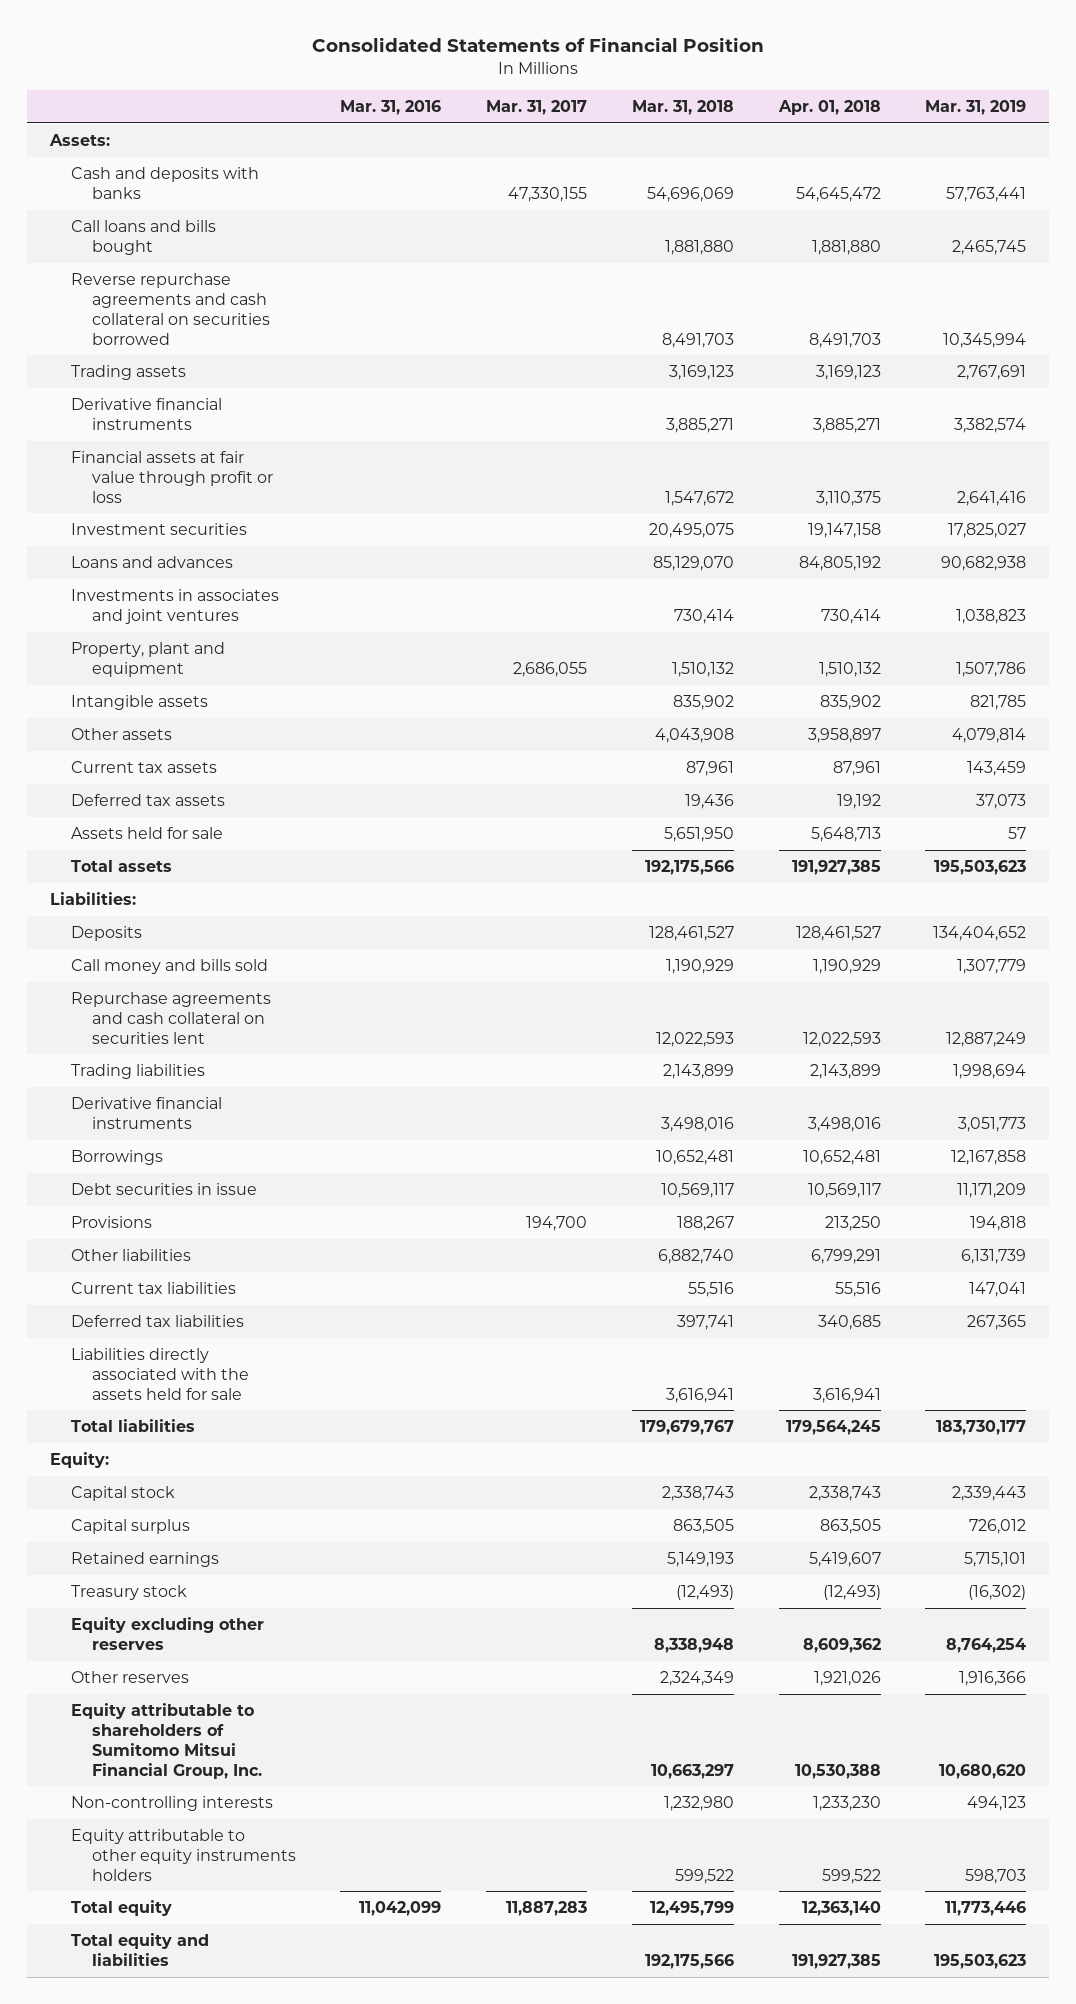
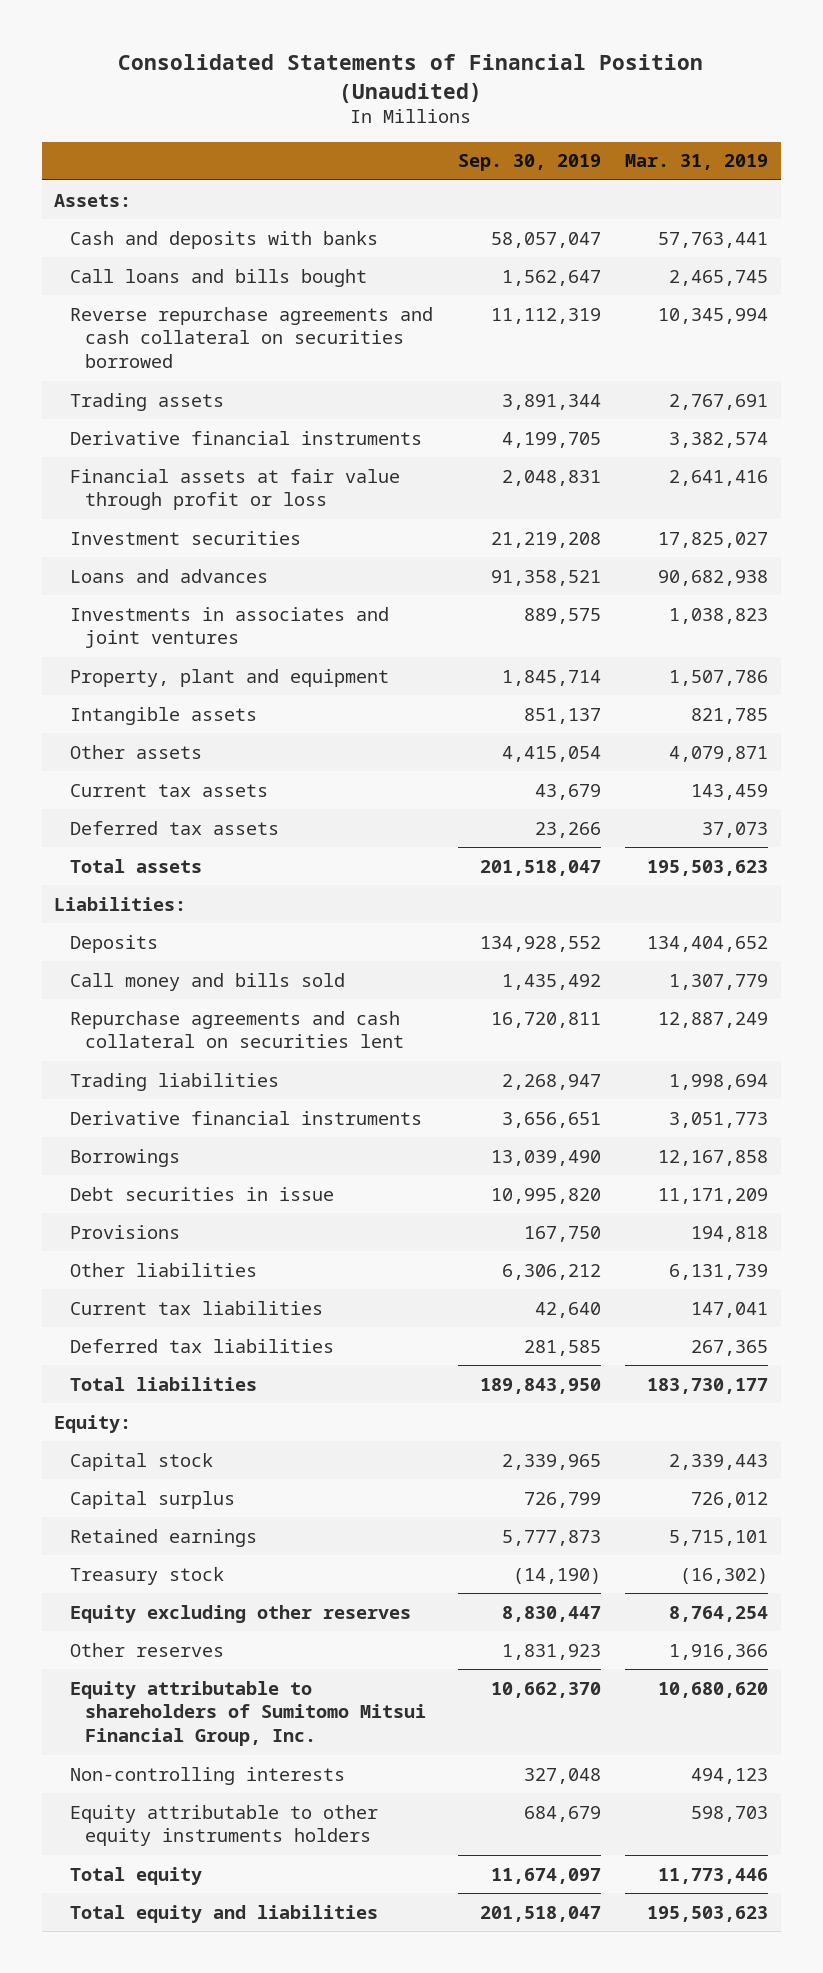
[312,37,765,53] Consolidated Statements of Financial Position -> [118,54,704,103] Consolidated Statements of Financial Position (Unaudited)
[340,100,442,116] Mar. 31, 2016 -> none
[486,100,588,116] Mar. 31, 2017 -> none
[631,100,734,116] Mar. 31, 2018 -> none
[777,100,881,116] Apr. 01, 2018 -> none
none -> [457,154,601,172] Sep. 30, 2019
[952,727,1027,743] 4,079,814 -> [669,745,769,762] 4,079,871
[70,826,223,839] Assets held for sale -> none
[70,1347,249,1400] Liabilities directly associated with the assets held for sale -> none

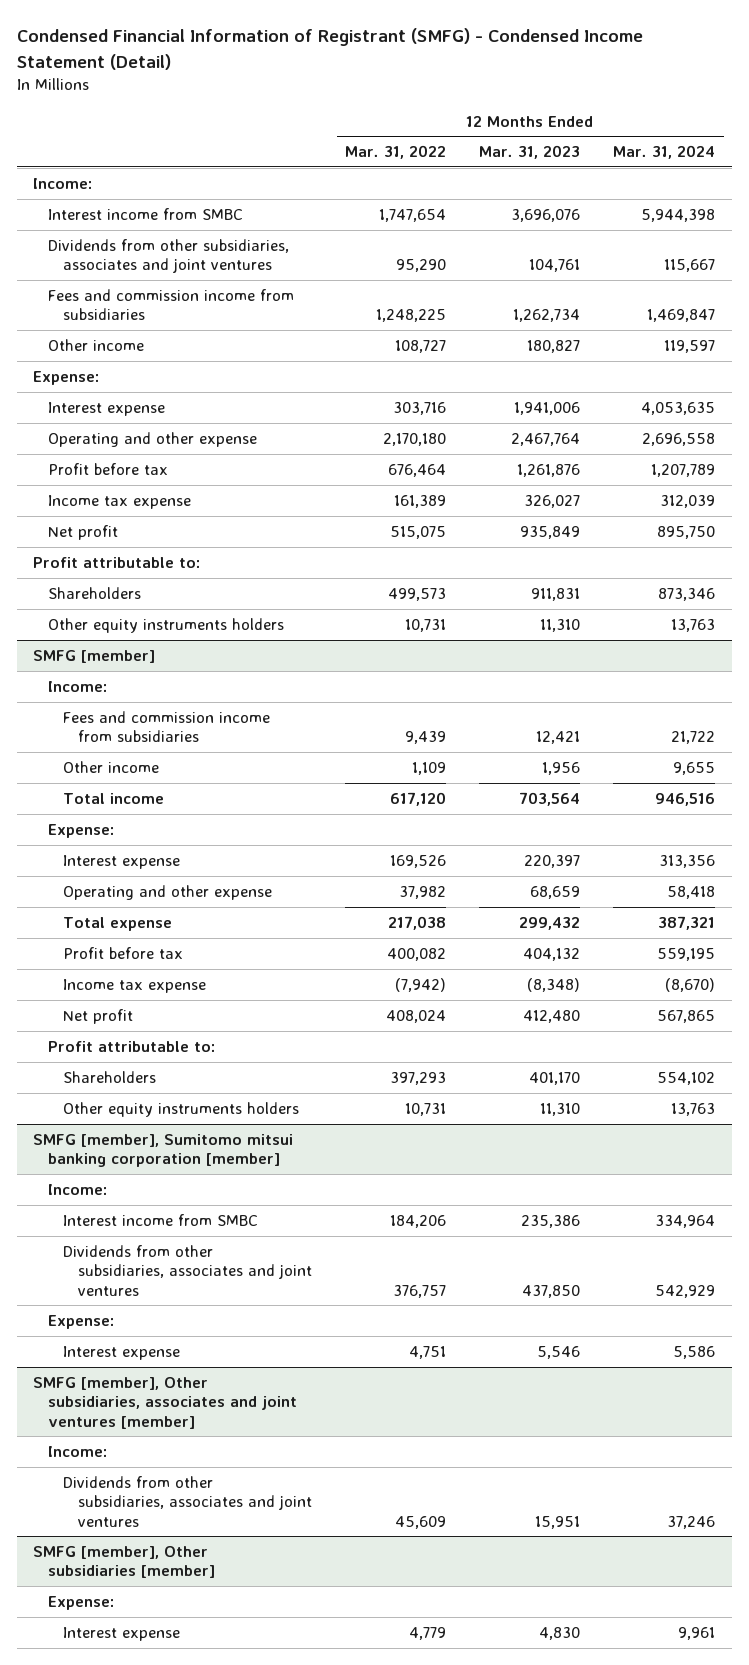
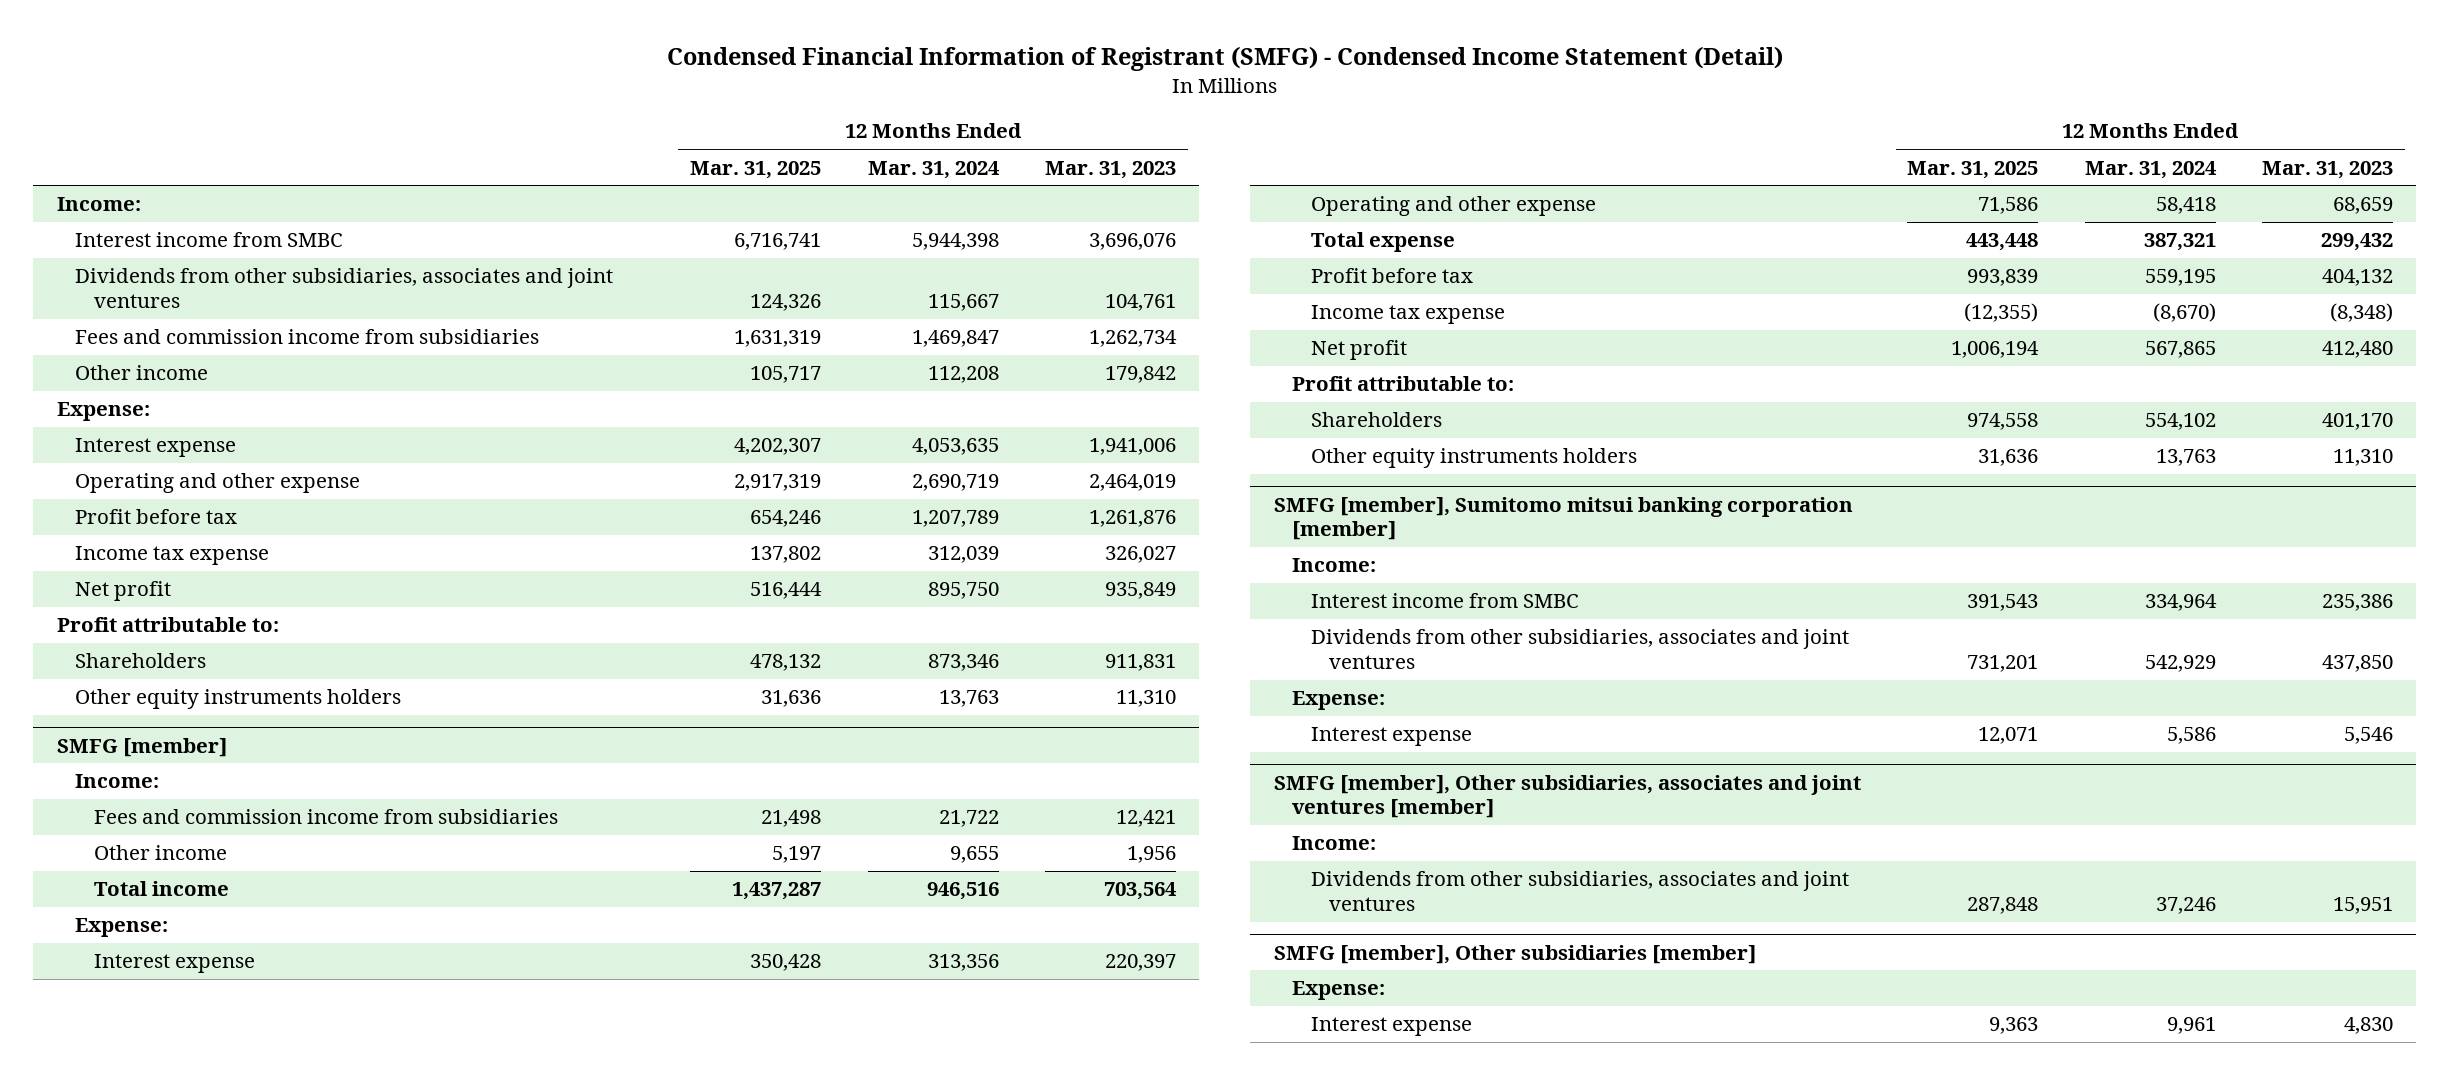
[345,145,447,160] Mar. 31, 2022 -> none
none -> [690,160,822,179] Mar. 31, 2025
[527,339,581,353] 180,827 -> [1105,366,1177,384] 179,842
[664,339,716,353] 119,597 -> [927,366,999,384] 112,208
[511,432,581,446] 2,467,764 -> [1089,474,1177,492] 2,464,019
[642,432,716,446] 2,696,558 -> [911,474,999,492] 2,690,719

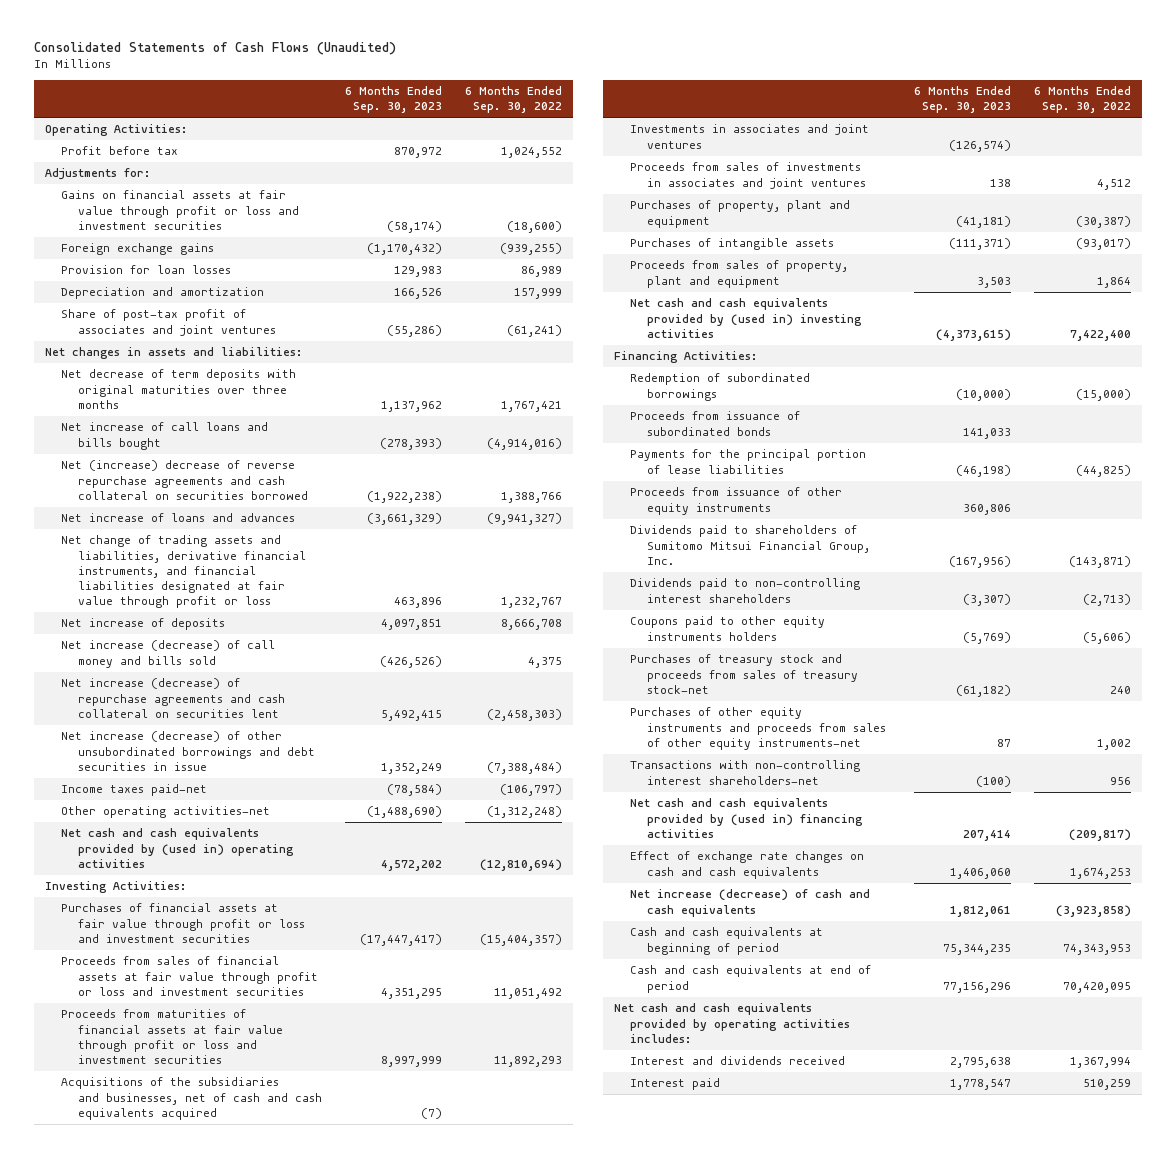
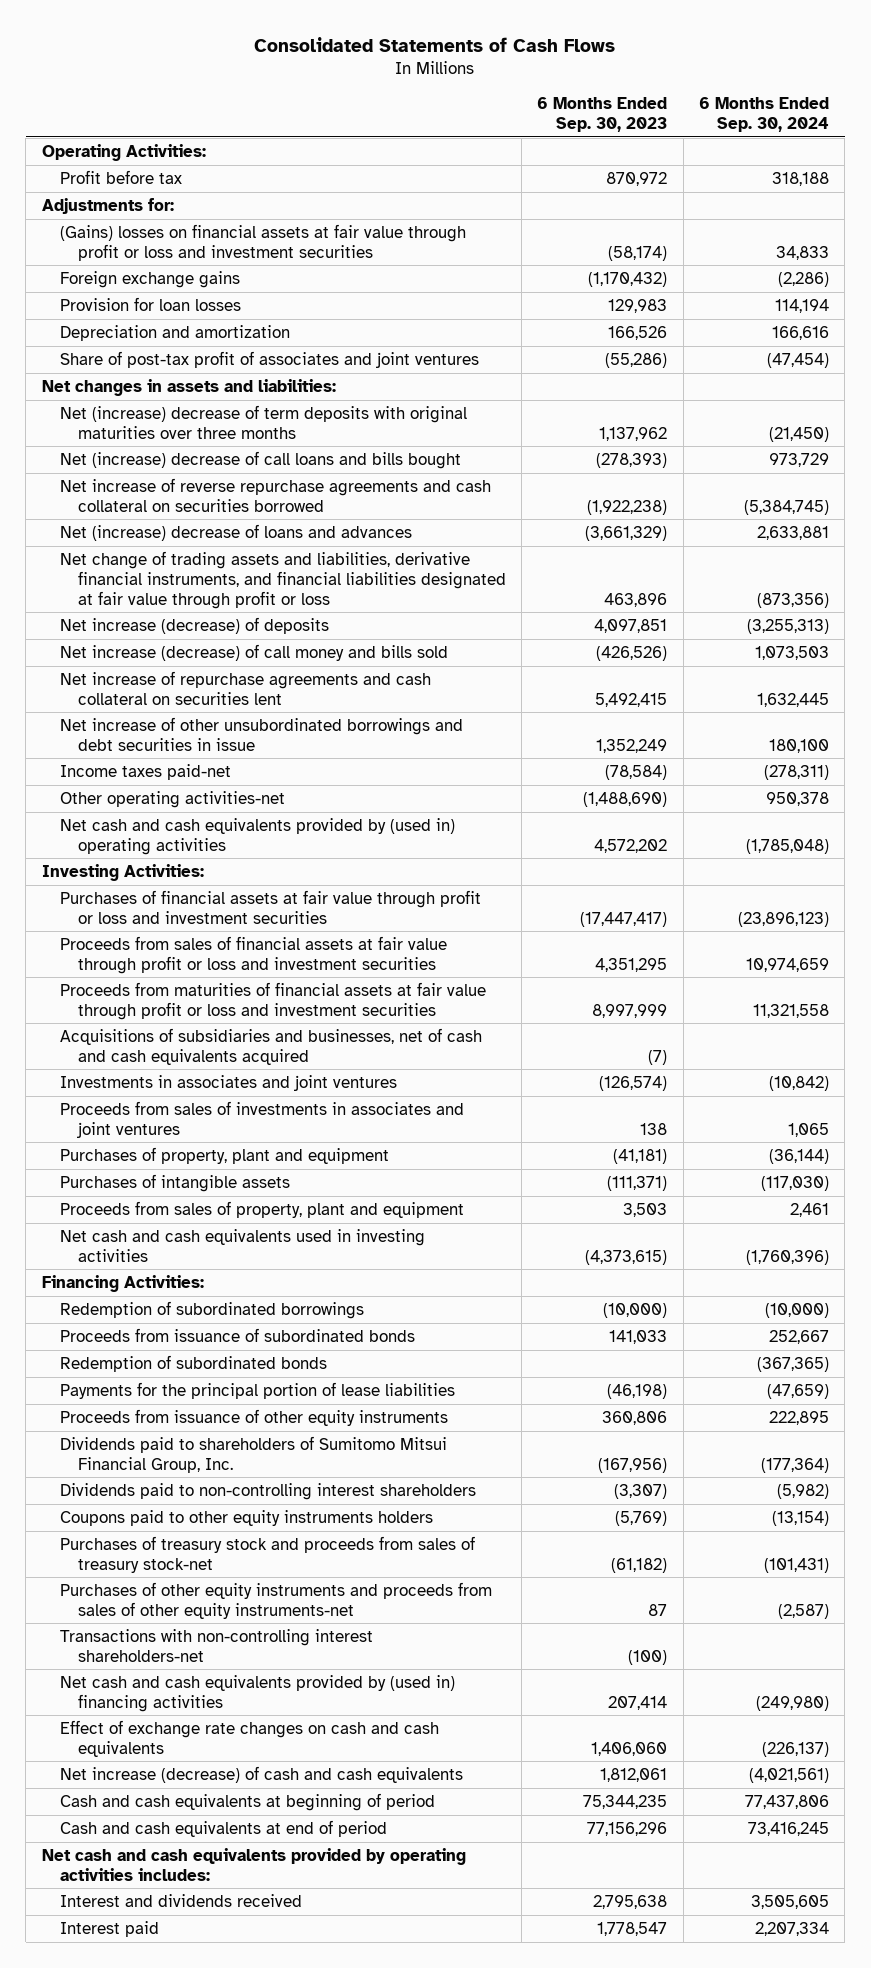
[33,41,396,55] Consolidated Statements of Cash Flows (Unaudited) -> [254,36,616,52] Consolidated Statements of Cash Flows
[464,86,562,114] 6 Months Ended Sep. 30, 2022 -> none
none -> [698,97,829,132] 6 Months Ended Sep. 30, 2024
[61,190,299,230] Gains on financial assets at fair value through profit or loss and investment securities -> [59,223,466,261] (Gains) losses on financial assets at fair value through profit or loss and investment securities
[61,369,297,409] Net decrease of term deposits with original maturities over three months -> [59,404,467,439] Net (increase) decrease of term deposits with original maturities over three months
[61,422,269,450] Net increase of call loans and bills bought -> [59,450,461,469] Net (increase) decrease of call loans and bills bought
[61,460,308,500] Net (increase) decrease of reverse repurchase agreements and cash collateral on securities borrowed -> [59,477,491,512] Net increase of reverse repurchase agreements and cash collateral on securities borrowed
[61,513,296,523] Net increase of loans and advances -> [59,523,412,541] Net (increase) decrease of loans and advances
[61,618,226,631] Net increase of deposits -> [59,616,329,634] Net increase (decrease) of deposits
[61,678,285,718] Net increase (decrease) of repurchase agreements and cash collateral on securities lent -> [59,670,431,705] Net increase of repurchase agreements and cash collateral on securities lent
[61,731,315,771] Net increase (decrease) of other unsubordinated borrowings and debt securities in issue -> [59,716,463,751] Net increase of other unsubordinated borrowings and debt securities in issue
[61,1077,322,1120] Acquisitions of the subsidiaries and businesses, net of cash and cash equivalents acquired -> [59,1027,482,1065] Acquisitions of subsidiaries and businesses, net of cash and cash equivalents acquired
[630,298,862,338] Net cash and cash equivalents provided by (used in) investing activities -> [59,1228,425,1262] Net cash and cash equivalents used in investing activities
none -> [59,1354,327,1372] Redemption of subordinated bonds

